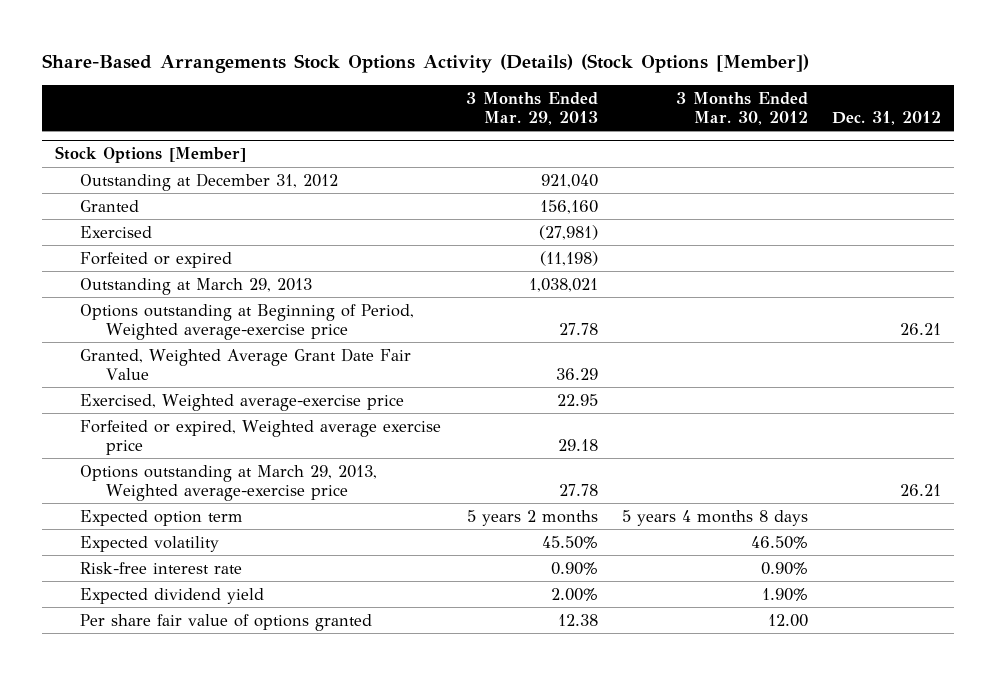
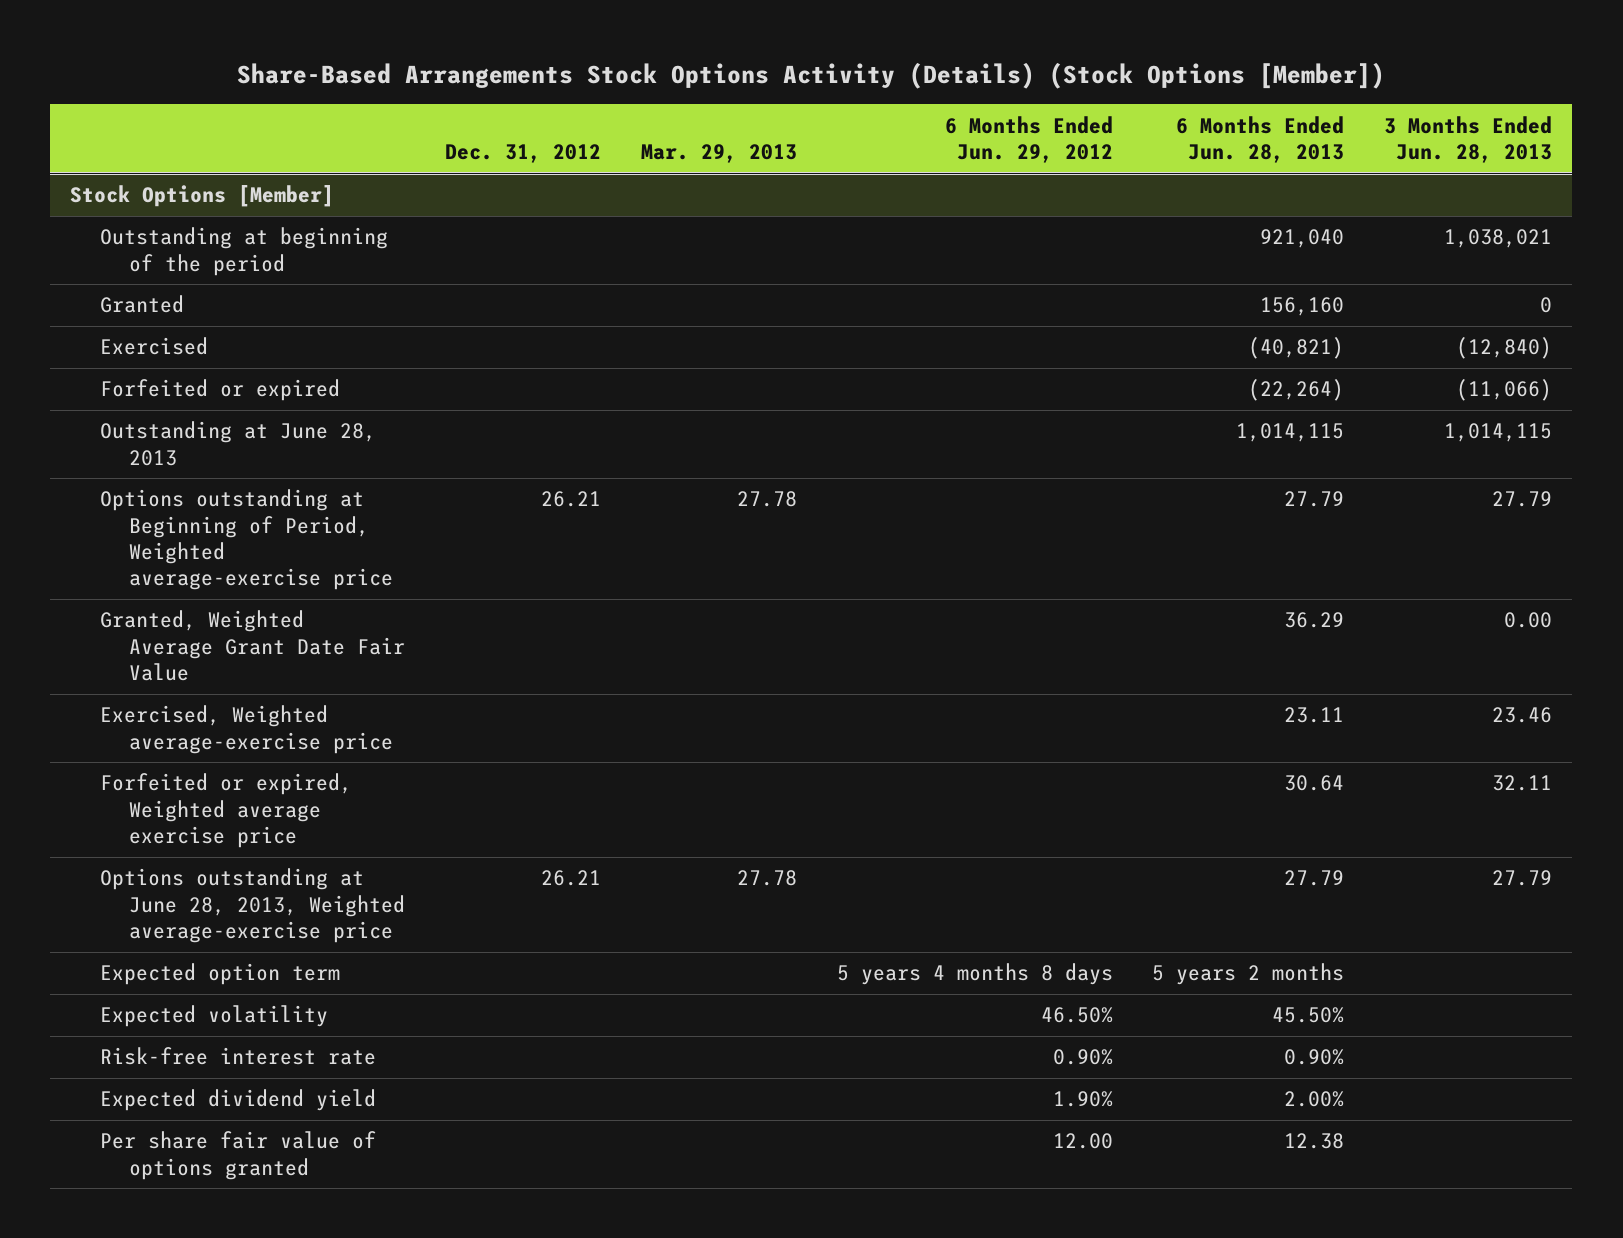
[465,91,598,126] 3 Months Ended Mar. 29, 2013 -> none
[675,91,808,126] 3 Months Ended Mar. 30, 2012 -> none
none -> [640,143,797,163] Mar. 29, 2013
none -> [944,115,1113,163] 6 Months Ended Jun. 29, 2012
none -> [1176,115,1345,163] 6 Months Ended Jun. 28, 2013
none -> [1384,115,1553,163] 3 Months Ended Jun. 28, 2013
[80,172,339,191] Outstanding at December 31, 2012 -> [99,227,388,276] Outstanding at beginning of the period
[80,277,313,295] Outstanding at March 29, 2013 -> [99,421,376,466] Outstanding at June 28, 2013
[80,464,378,502] Options outstanding at March 29, 2013, Weighted average-exercise price -> [99,868,406,943] Options outstanding at June 28, 2013, Weighted average-exercise price

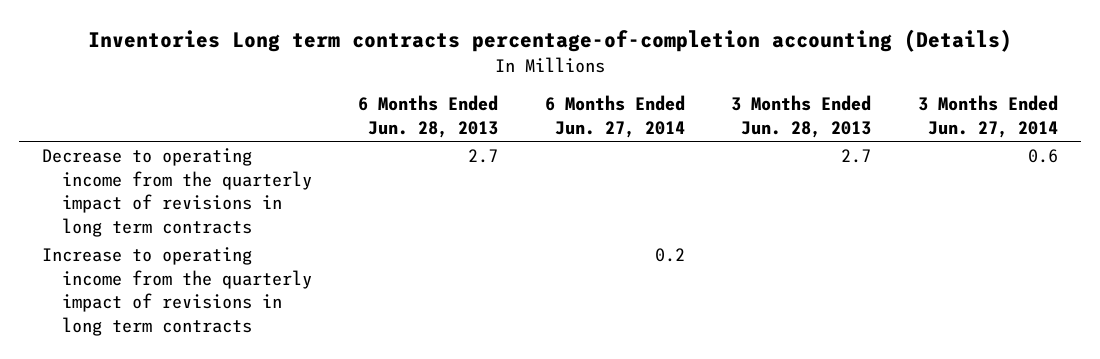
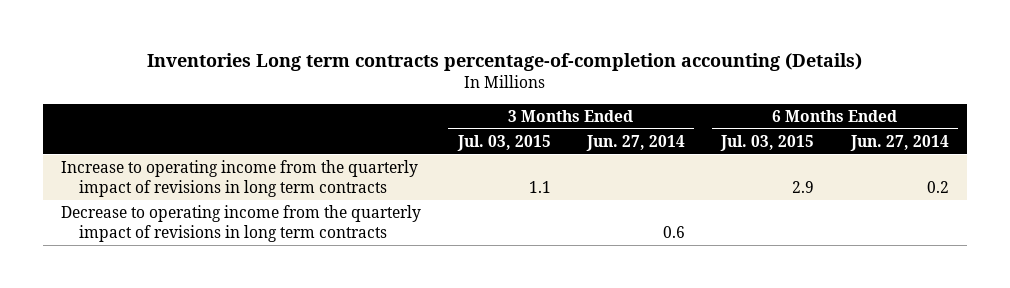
[358,95,499,138] 6 Months Ended Jun. 28, 2013 -> none
[731,95,872,138] 3 Months Ended Jun. 28, 2013 -> none
none -> [456,135,551,152] Jul. 03, 2015
none -> [720,135,815,152] Jul. 03, 2015
[42,148,312,237] Decrease to operating income from the quarterly impact of revisions in long term contracts -> [61,205,422,242] Decrease to operating income from the quarterly impact of revisions in long term contracts

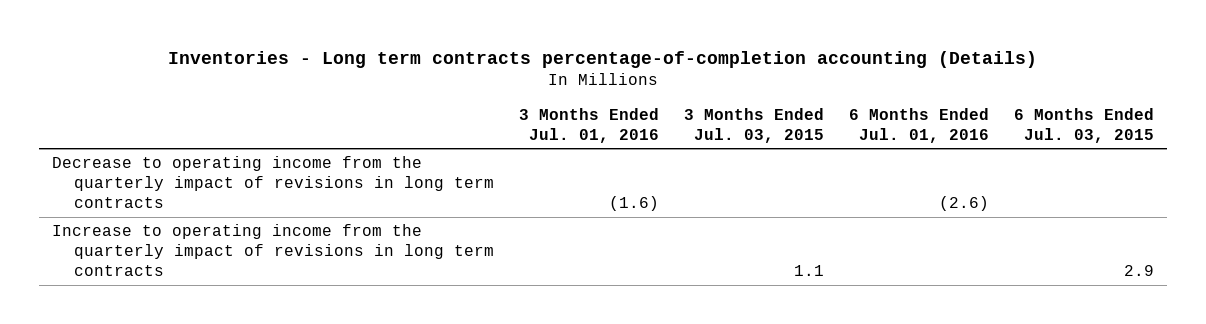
[146,53,862,72] Inventories Long term contracts percentage-of-completion accounting (Details) -> [168,51,1038,69] Inventories - Long term contracts percentage-of-completion accounting (Details)
[585,135,685,152] Jun. 27, 2014 -> none
[849,135,949,152] Jun. 27, 2014 -> none
none -> [519,107,660,144] 3 Months Ended Jul. 01, 2016
none -> [849,107,990,144] 6 Months Ended Jul. 01, 2016
[61,160,419,197] Increase to operating income from the quarterly impact of revisions in long term contracts -> [51,223,495,277] Increase to operating income from the quarterly impact of revisions in long term contracts

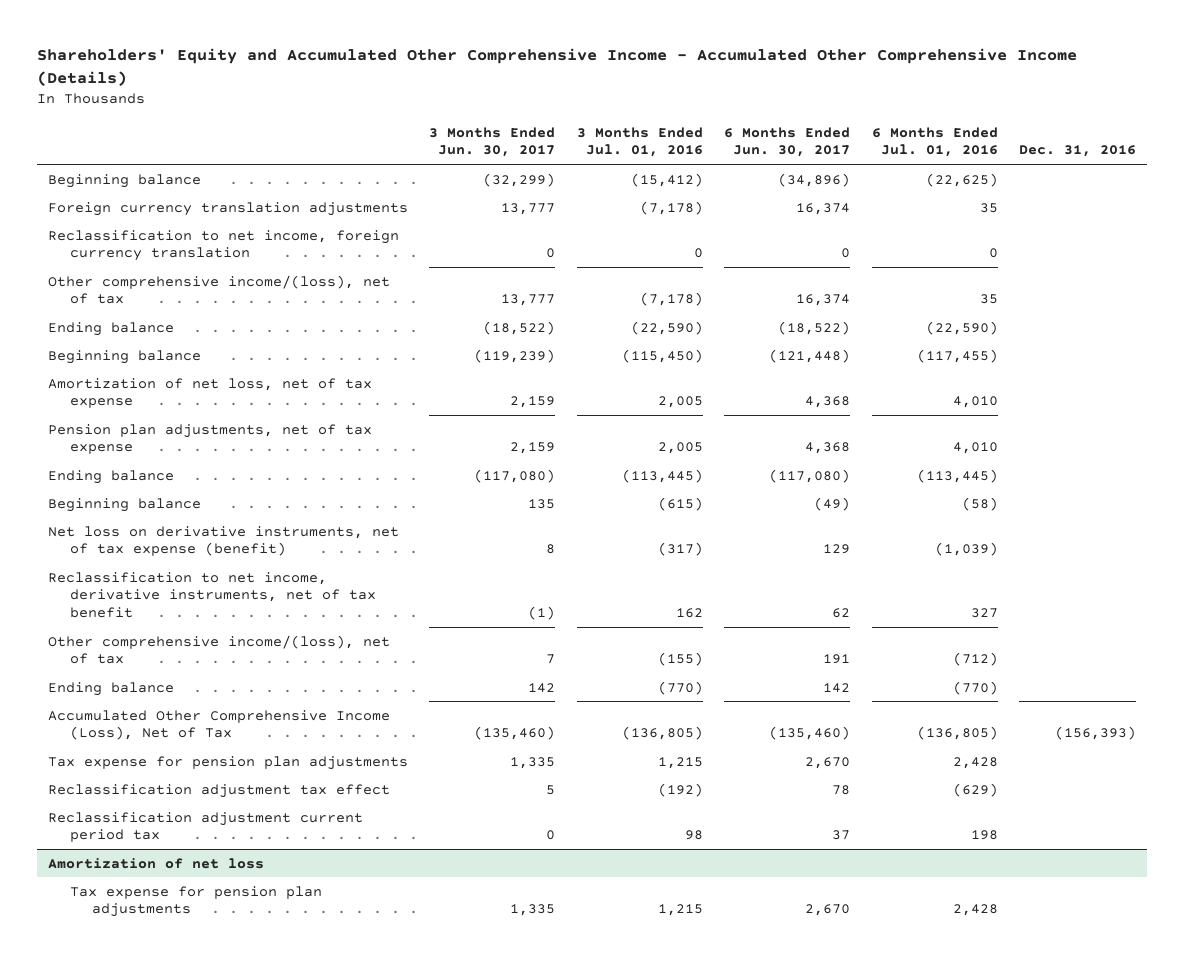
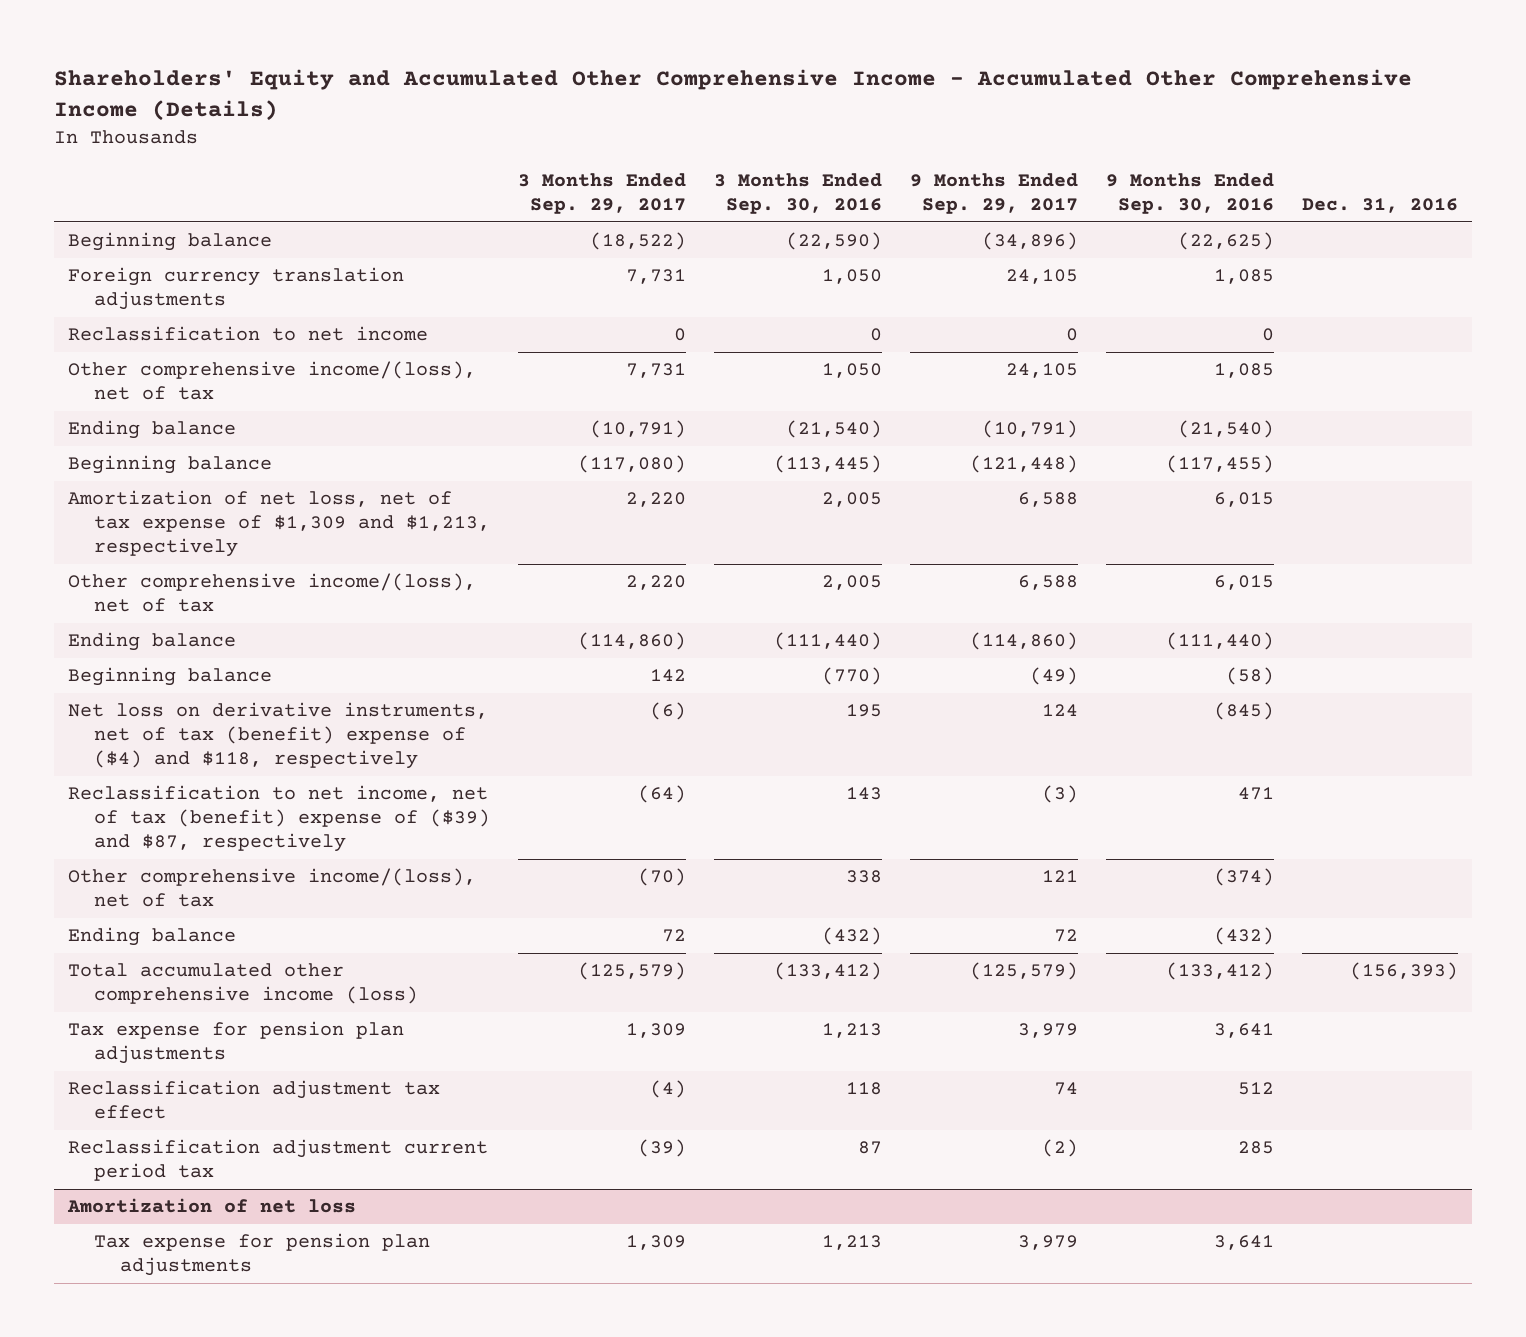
[429,126,556,158] 3 Months Ended Jun. 30, 2017 -> none
[576,126,703,158] 3 Months Ended Jul. 01, 2016 -> none
[724,126,851,158] 6 Months Ended Jun. 30, 2017 -> none
[871,126,998,158] 6 Months Ended Jul. 01, 2016 -> none
none -> [517,173,686,214] 3 Months Ended Sep. 29, 2017
none -> [713,173,882,214] 3 Months Ended Sep. 30, 2016
none -> [910,173,1079,214] 9 Months Ended Sep. 29, 2017
none -> [1106,173,1275,214] 9 Months Ended Sep. 30, 2016
[47,229,399,262] Reclassification to net income, foreign currency translation -> [67,326,428,342] Reclassification to net income
[47,377,372,409] Amortization of net loss, net of tax expense -> [67,490,490,558] Amortization of net loss, net of tax expense of $1,309 and $1,213, respectively
[47,423,372,455] Pension plan adjustments, net of tax expense -> [67,573,476,613] Other comprehensive income/(loss), net of tax
[47,525,399,557] Net loss on derivative instruments, net of tax expense (benefit) -> [67,702,488,770] Net loss on derivative instruments, net of tax (benefit) expense of ($4) and $118, respectively
[47,571,377,619] Reclassification to net income, derivative instruments, net of tax benefit -> [67,785,490,853] Reclassification to net income, net of tax (benefit) expense of ($39) and $87, respectively
[47,709,390,741] Accumulated Other Comprehensive Income (Loss), Net of Tax -> [67,963,418,1005] Total accumulated other comprehensive income (loss)

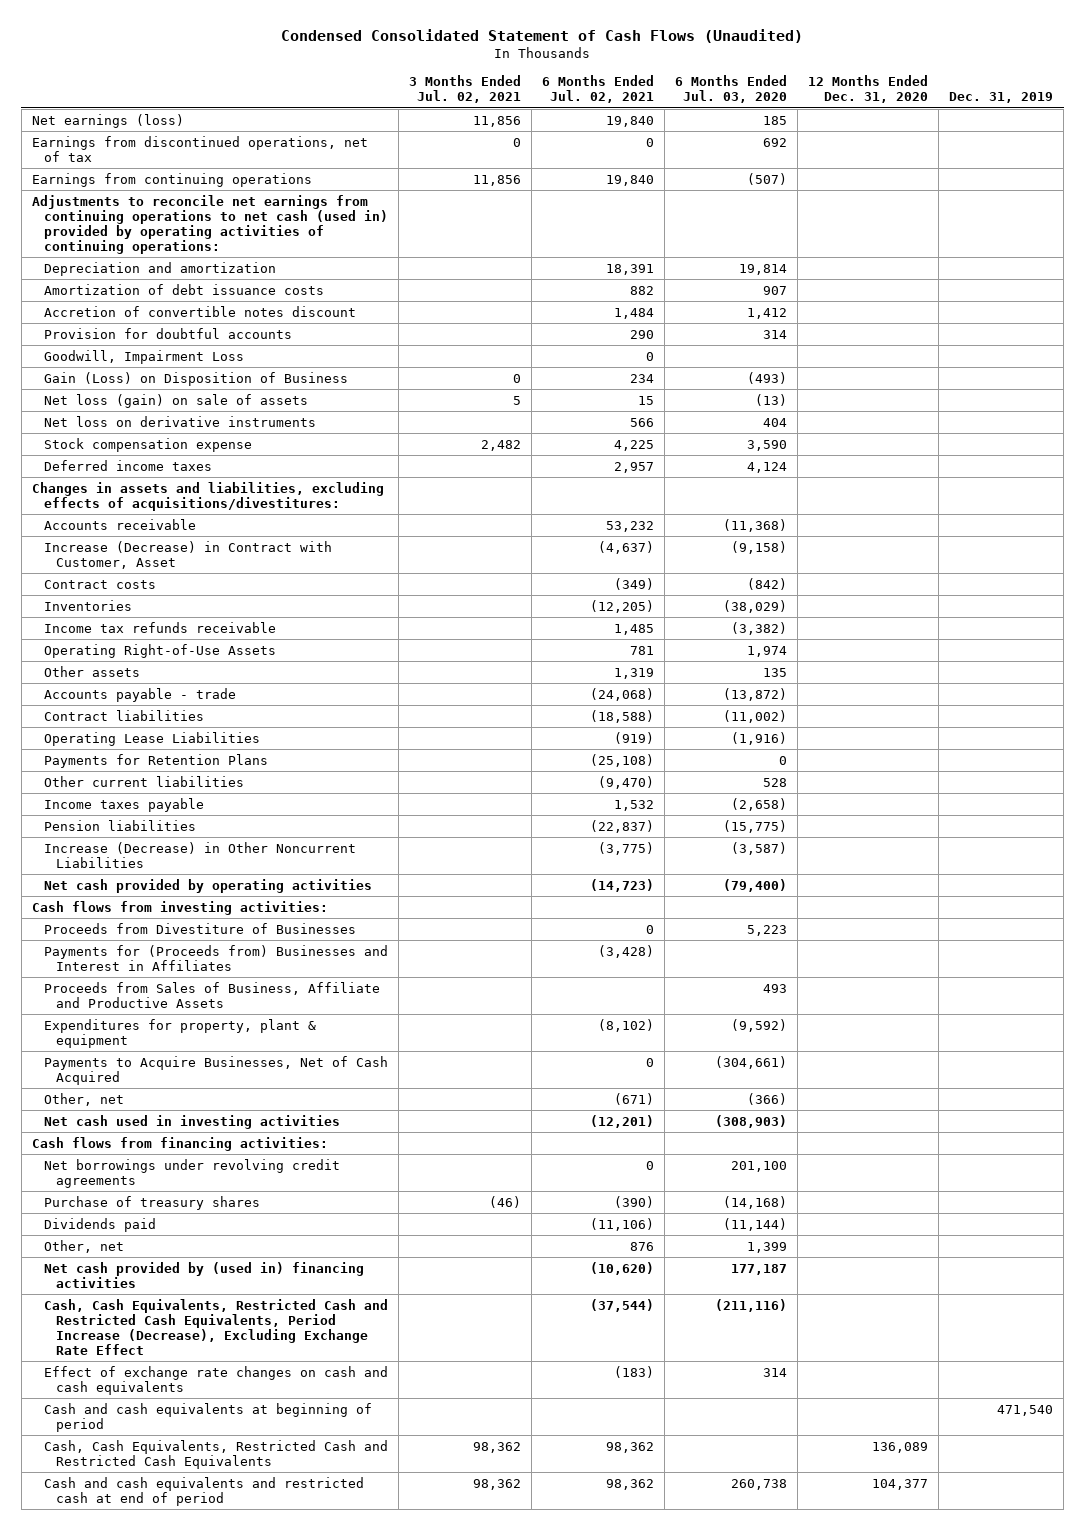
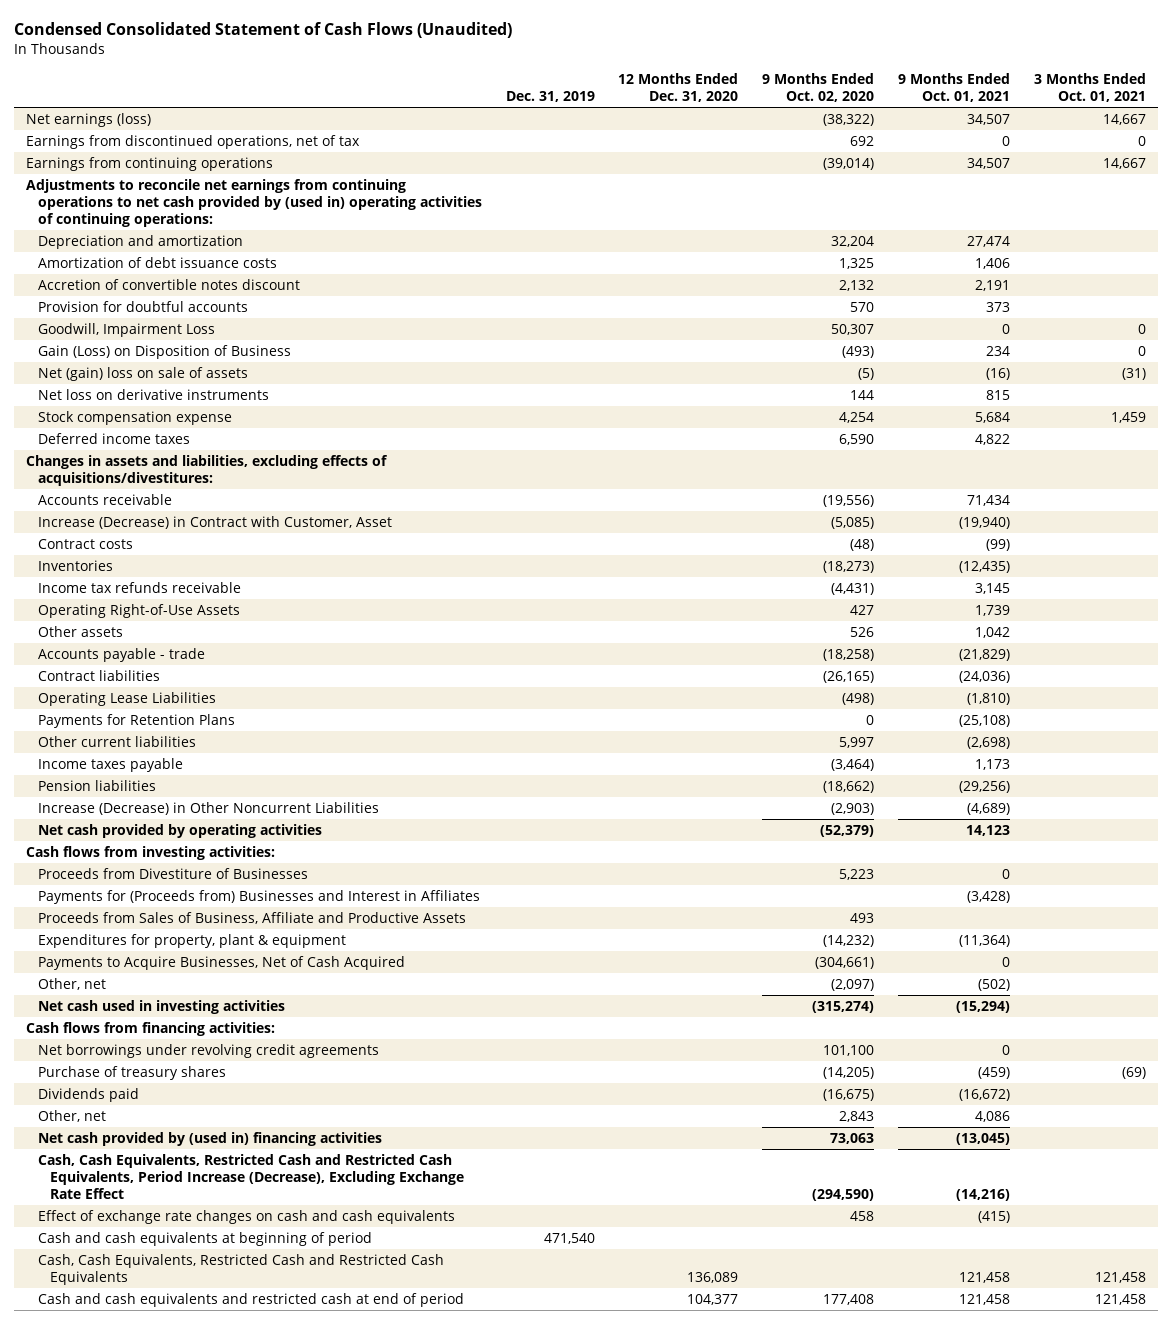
[409,75,522,104] 3 Months Ended Jul. 02, 2021 -> none
[542,75,655,104] 6 Months Ended Jul. 02, 2021 -> none
[675,75,788,104] 6 Months Ended Jul. 03, 2020 -> none
none -> [762,73,875,103] 9 Months Ended Oct. 02, 2020
none -> [897,73,1010,103] 9 Months Ended Oct. 01, 2021
none -> [1033,73,1146,103] 3 Months Ended Oct. 01, 2021
[31,194,389,255] Adjustments to reconcile net earnings from continuing operations to net cash (used in) provided by operating activities of continuing operations: -> [25,179,482,228] Adjustments to reconcile net earnings from continuing operations to net cash provided by (used in) operating activities of continuing operations:
[44,393,309,408] Net loss (gain) on sale of assets -> [37,367,248,382] Net (gain) loss on sale of assets

